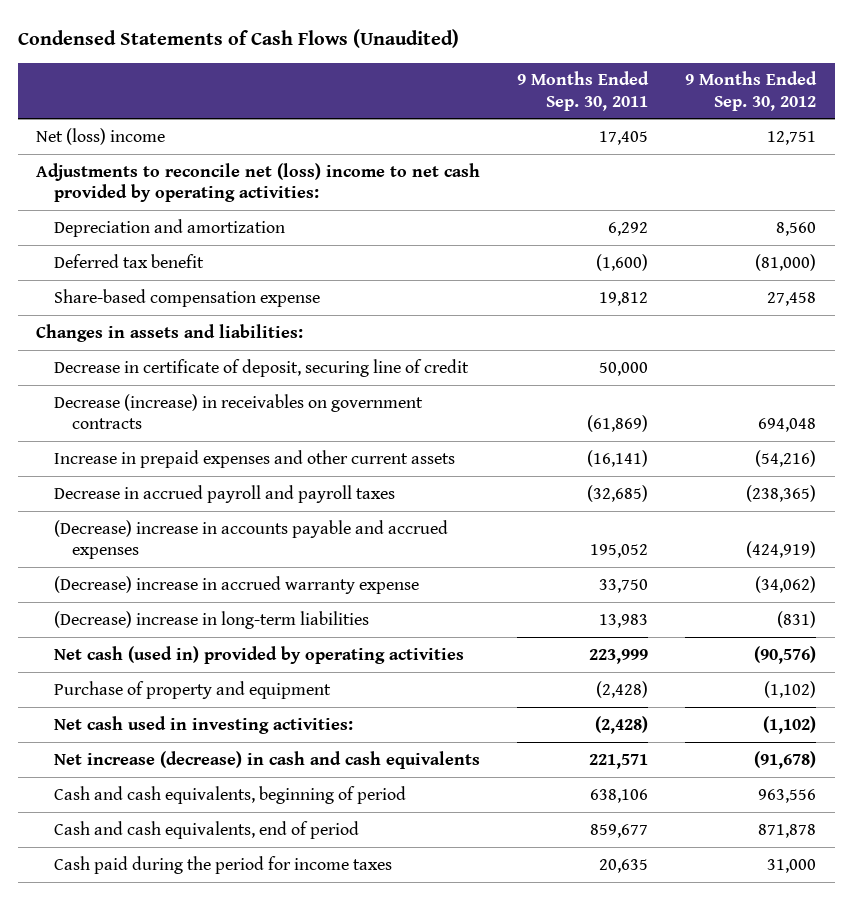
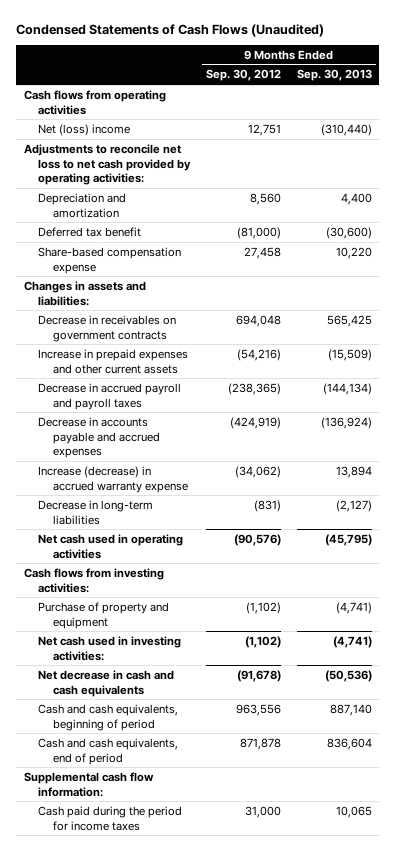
[517,71,650,111] 9 Months Ended Sep. 30, 2011 -> none
none -> [296,69,372,82] Sep. 30, 2013
none -> [23,89,166,115] Cash flows from operating activities
[36,162,481,202] Adjustments to reconcile net (loss) income to net cash provided by operating activities: -> [23,143,192,186] Adjustments to reconcile net loss to net cash provided by operating activities:
[54,358,470,377] Decrease in certificate of deposit, securing line of credit -> none
[54,393,424,429] Decrease (increase) in receivables on government contracts -> [38,314,177,342] Decrease in receivables on government contracts
[54,519,449,559] (Decrease) increase in accounts payable and accrued expenses -> [38,416,160,459] Decrease in accounts payable and accrued expenses
[54,575,420,594] (Decrease) increase in accrued warranty expense -> [38,465,188,493] Increase (decrease) in accrued warranty expense
[54,610,370,629] (Decrease) increase in long-term liabilities -> [38,499,154,525] Decrease in long-term liabilities
[54,645,465,664] Net cash (used in) provided by operating activities -> [38,533,184,559] Net cash used in operating activities
none -> [23,567,164,593] Cash flows from investing activities:
[54,750,481,769] Net increase (decrease) in cash and cash equivalents -> [38,669,175,697] Net decrease in cash and cash equivalents
none -> [23,771,154,797] Supplemental cash flow information:

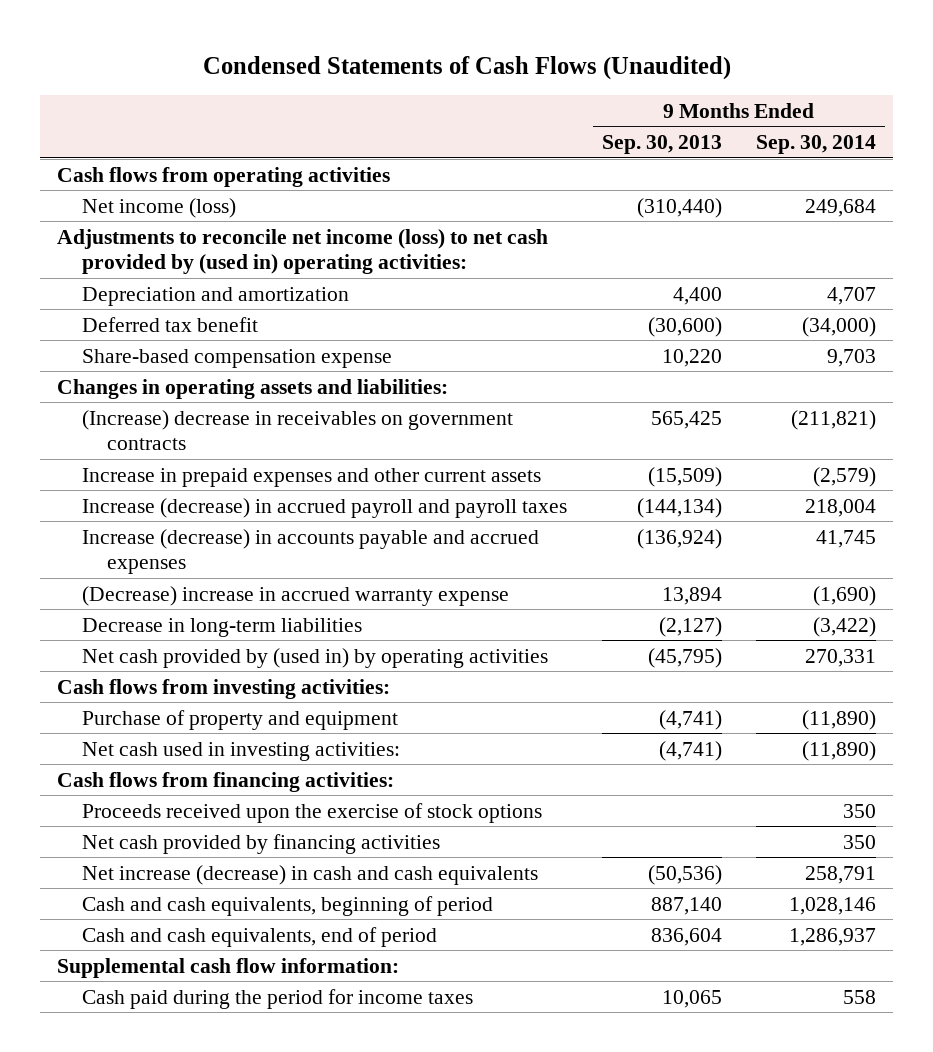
[205,69,281,82] Sep. 30, 2012 -> none
none -> [756,135,877,155] Sep. 30, 2014
[38,123,131,136] Net (loss) income -> [82,197,237,218] Net income (loss)
[23,143,192,186] Adjustments to reconcile net loss to net cash provided by operating activities: -> [57,228,549,274] Adjustments to reconcile net income (loss) to net cash provided by (used in) operating activities:
[23,280,146,306] Changes in assets and liabilities: -> [57,378,449,399] Changes in operating assets and liabilities:
[38,314,177,342] Decrease in receivables on government contracts -> [82,409,514,450] (Increase) decrease in receivables on government contracts
[38,382,182,410] Decrease in accrued payroll and payroll taxes -> [82,497,568,518] Increase (decrease) in accrued payroll and payroll taxes
[38,416,160,459] Decrease in accounts payable and accrued expenses -> [82,528,540,574] Increase (decrease) in accounts payable and accrued expenses
[38,465,188,493] Increase (decrease) in accrued warranty expense -> [82,585,510,606] (Decrease) increase in accrued warranty expense
[38,533,184,559] Net cash used in operating activities -> [82,647,549,668] Net cash provided by (used in) by operating activities
none -> [57,771,395,792] Cash flows from financing activities:
none -> [82,802,543,823] Proceeds received upon the exercise of stock options
none -> [82,833,441,854] Net cash provided by financing activities
[38,669,175,697] Net decrease in cash and cash equivalents -> [82,864,539,885] Net increase (decrease) in cash and cash equivalents

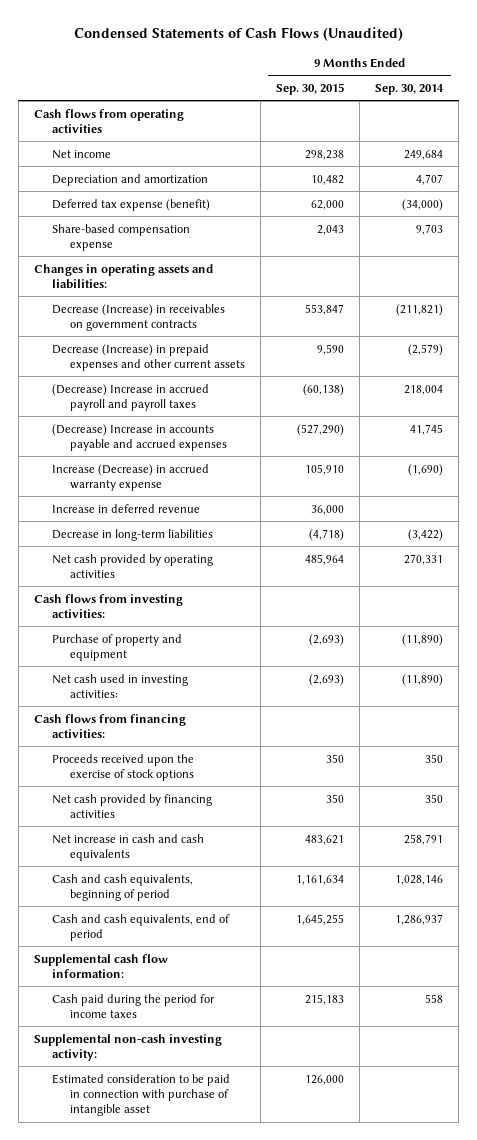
[601,135,722,155] Sep. 30, 2013 -> none
none -> [276,82,345,95] Sep. 30, 2015
[57,228,549,274] Adjustments to reconcile net income (loss) to net cash provided by (used in) operating activities: -> none
[82,197,237,218] Net income (loss) -> [51,149,111,159] Net income
[82,316,259,332] Deferred tax benefit -> [51,198,210,211] Deferred tax expense (benefit)
[82,409,514,450] (Increase) decrease in receivables on government contracts -> [51,303,225,331] Decrease (Increase) in receivables on government contracts
[82,467,542,487] Increase in prepaid expenses and other current assets -> [51,343,245,371] Decrease (Increase) in prepaid expenses and other current assets
[82,497,568,518] Increase (decrease) in accrued payroll and payroll taxes -> [51,383,209,411] (Decrease) Increase in accrued payroll and payroll taxes
[82,528,540,574] Increase (decrease) in accounts payable and accrued expenses -> [51,423,227,451] (Decrease) Increase in accounts payable and accrued expenses
[82,585,510,606] (Decrease) increase in accrued warranty expense -> [51,463,209,491] Increase (Decrease) in accrued warranty expense
none -> [51,503,200,513] Increase in deferred revenue
[82,647,549,668] Net cash provided by (used in) by operating activities -> [51,553,213,578] Net cash provided by operating activities
[82,864,539,885] Net increase (decrease) in cash and cash equivalents -> [51,833,204,861] Net increase in cash and cash equivalents
none -> [34,1033,223,1061] Supplemental non-cash investing activity:
none -> [51,1073,230,1117] Estimated consideration to be paid in connection with purchase of intangible asset

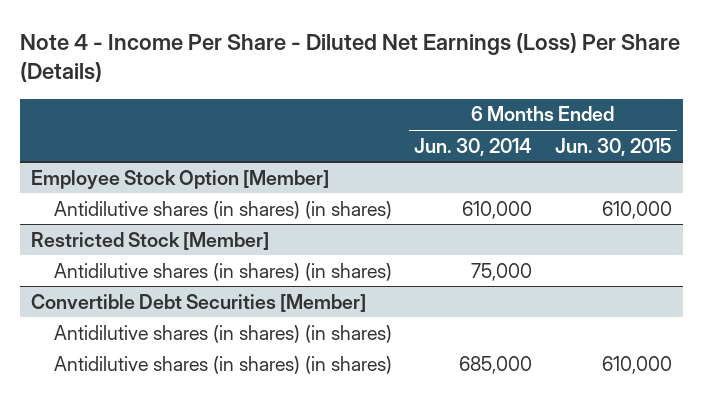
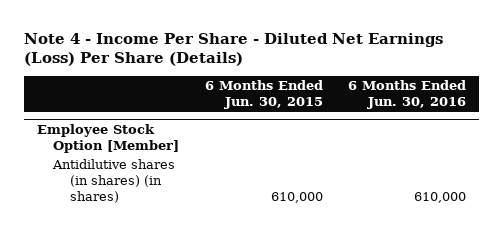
[414,137,533,156] Jun. 30, 2014 -> none
none -> [348,80,467,109] 6 Months Ended Jun. 30, 2016
[30,231,269,250] Restricted Stock [Member] -> none
[54,262,393,281] Antidilutive shares (in shares) (in shares) -> none
[30,293,366,312] Convertible Debt Securities [Member] -> none
[54,324,393,343] Antidilutive shares (in shares) (in shares) -> none
[54,355,393,374] Antidilutive shares (in shares) (in shares) -> none

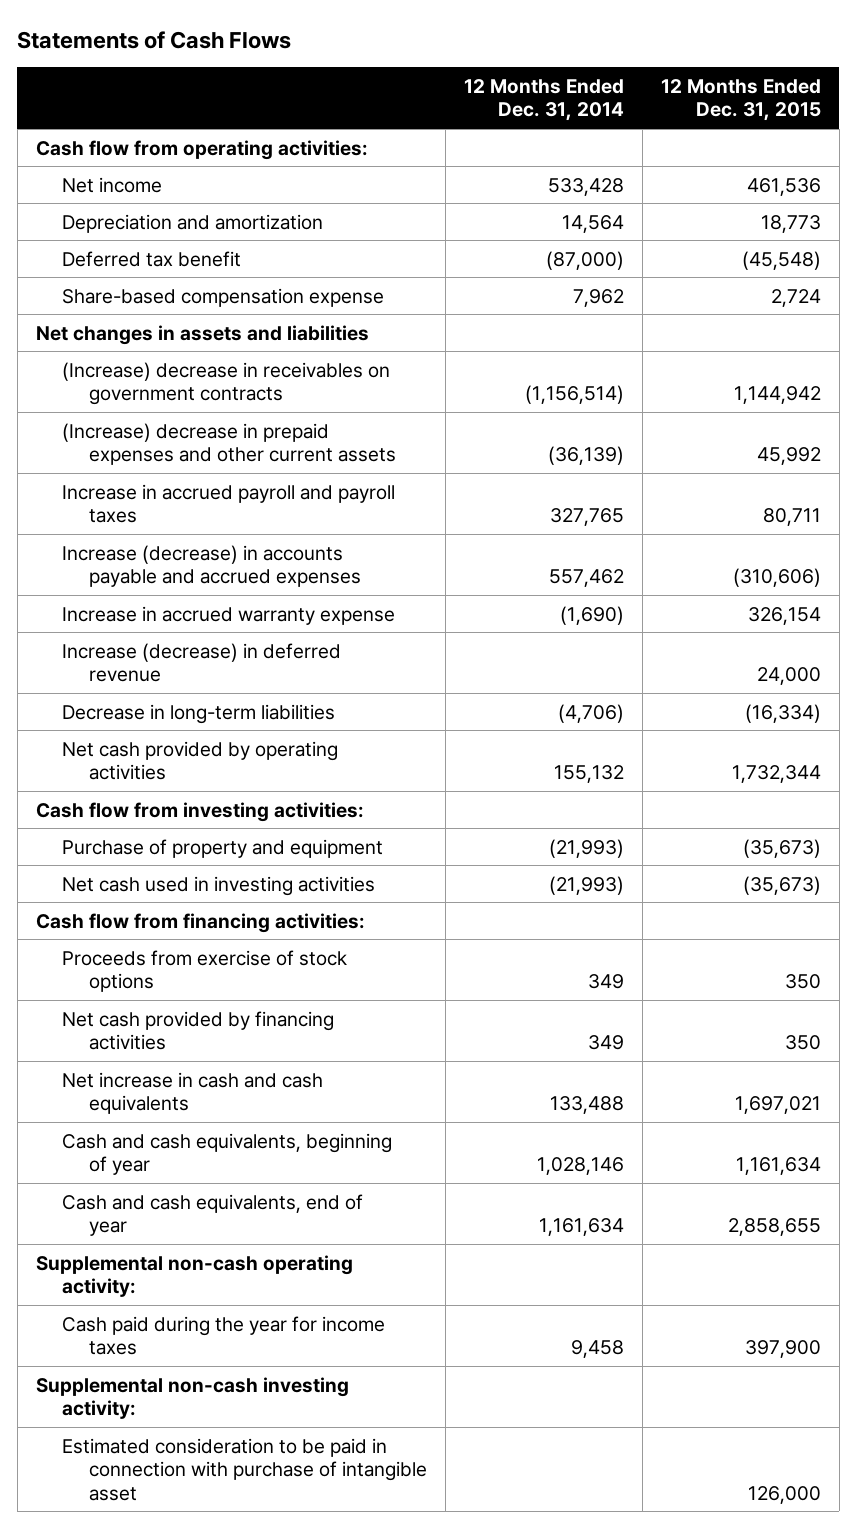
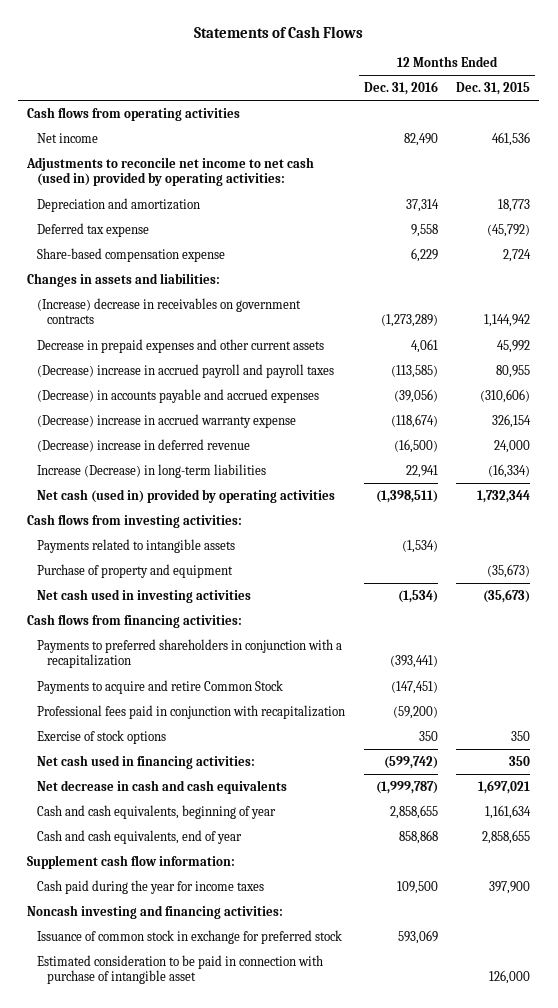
[464,78,625,122] 12 Months Ended Dec. 31, 2014 -> none
none -> [363,80,438,95] Dec. 31, 2016
[35,139,368,160] Cash flow from operating activities: -> [27,106,241,121] Cash flows from operating activities
none -> [26,156,315,187] Adjustments to reconcile net income to net cash (used in) provided by operating activities:
[62,250,242,267] Deferred tax benefit -> [37,222,150,237] Deferred tax expense
[741,250,821,270] (45,548) -> [487,223,531,237] (45,792)
[35,324,369,345] Net changes in assets and liabilities -> [27,272,221,287] Changes in assets and liabilities:
[62,422,397,466] (Increase) decrease in prepaid expenses and other current assets -> [37,338,325,353] Decrease in prepaid expenses and other current assets
[62,483,396,524] Increase in accrued payroll and payroll taxes -> [37,363,335,378] (Decrease) increase in accrued payroll and payroll taxes
[762,508,821,527] 80,711 -> [496,364,531,378] 80,955
[62,544,362,588] Increase (decrease) in accounts payable and accrued expenses -> [37,388,320,403] (Decrease) in accounts payable and accrued expenses
[62,605,396,625] Increase in accrued warranty expense -> [37,413,297,428] (Decrease) increase in accrued warranty expense
[62,642,342,683] Increase (decrease) in deferred revenue -> [37,438,251,452] (Decrease) increase in deferred revenue
[62,703,336,724] Decrease in long-term liabilities -> [37,463,267,478] Increase (Decrease) in long-term liabilities
[62,740,339,781] Net cash provided by operating activities -> [37,488,336,503] Net cash (used in) provided by operating activities
[35,801,364,822] Cash flow from investing activities: -> [27,513,243,528] Cash flows from investing activities:
none -> [37,538,236,553] Payments related to intangible assets
[35,912,365,933] Cash flow from financing activities: -> [27,613,243,628] Cash flows from financing activities:
none -> [37,638,343,669] Payments to preferred shareholders in conjunction with a recapitalization
none -> [37,679,284,694] Payments to acquire and retire Common Stock
none -> [37,704,346,719] Professional fees paid in conjunction with recapitalization
[62,949,348,993] Proceeds from exercise of stock options -> [37,729,167,744] Exercise of stock options
[62,1010,335,1051] Net cash provided by financing activities -> [37,754,256,769] Net cash used in financing activities:
[62,1071,324,1115] Net increase in cash and cash equivalents -> [37,779,288,794] Net decrease in cash and cash equivalents
[35,1254,353,1298] Supplemental non-cash operating activity: -> [27,854,236,869] Supplement cash flow information:
[35,1376,349,1420] Supplemental non-cash investing activity: -> none
none -> [27,904,284,919] Noncash investing and financing activities:
none -> [37,929,343,944] Issuance of common stock in exchange for preferred stock

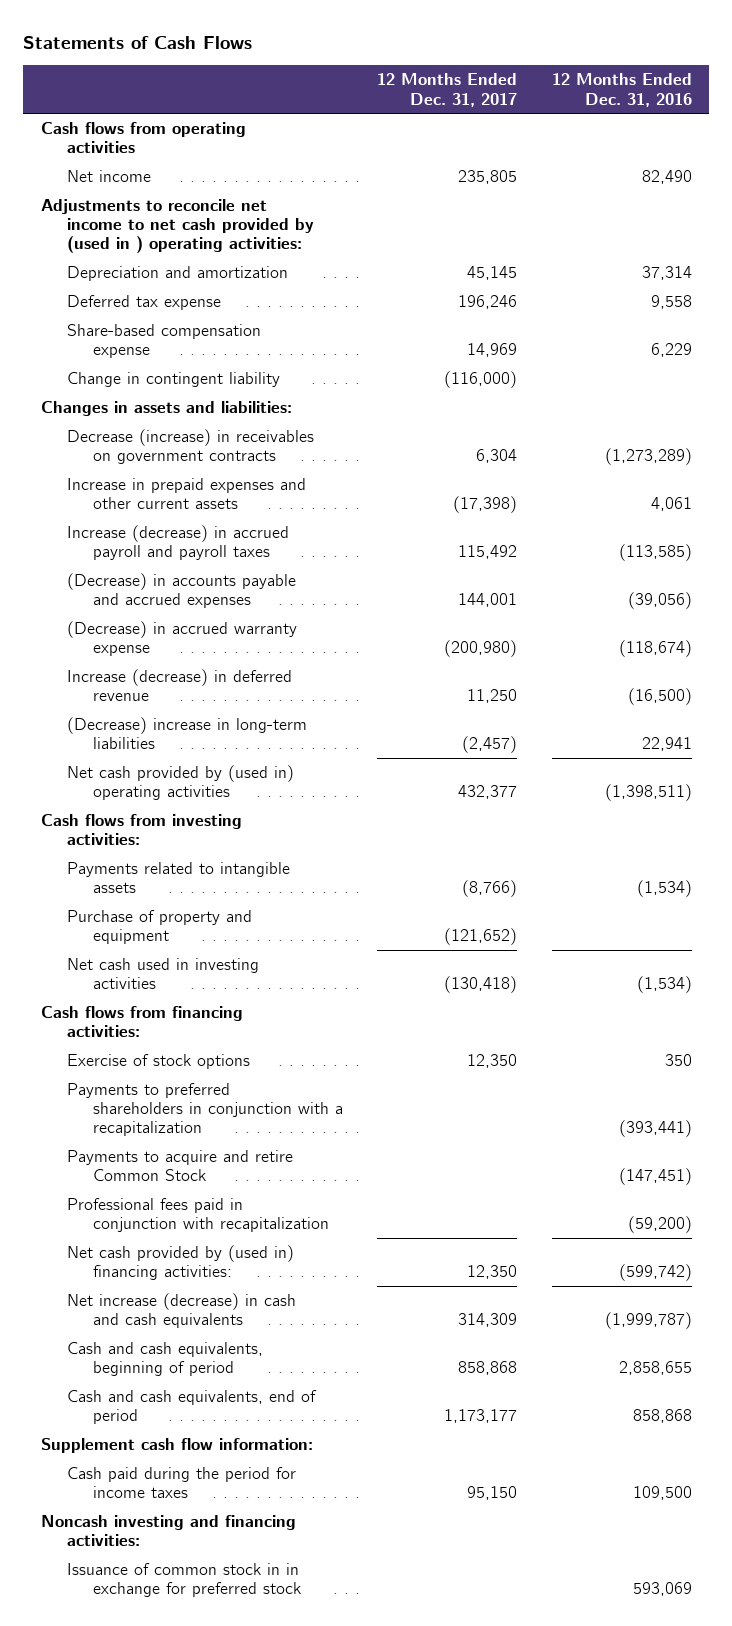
[456,81,531,95] Dec. 31, 2015 -> none
none -> [377,73,518,107] 12 Months Ended Dec. 31, 2017
[26,156,315,187] Adjustments to reconcile net income to net cash (used in) provided by operating activities: -> [40,199,314,254] Adjustments to reconcile net income to net cash provided by (used in ) operating activities:
none -> [66,372,280,388] Change in contingent liability
[37,297,302,325] (Increase) decrease in receivables on government contracts -> [66,429,314,465] Decrease (increase) in receivables on government contracts
[37,338,325,353] Decrease in prepaid expenses and other current assets -> [66,478,306,510] Increase in prepaid expenses and other current assets
[37,363,335,378] (Decrease) increase in accrued payroll and payroll taxes -> [66,525,289,561] Increase (decrease) in accrued payroll and payroll taxes
[37,413,297,428] (Decrease) increase in accrued warranty expense -> [66,621,297,657] (Decrease) in accrued warranty expense
[37,438,251,452] (Decrease) increase in deferred revenue -> [66,669,292,702] Increase (decrease) in deferred revenue
[37,463,267,478] Increase (Decrease) in long-term liabilities -> [66,717,307,750] (Decrease) increase in long-term liabilities
[37,488,336,503] Net cash (used in) provided by operating activities -> [66,765,294,801] Net cash provided by (used in) operating activities
[37,729,167,744] Exercise of stock options -> [66,1054,250,1070] Exercise of stock options
[37,754,256,769] Net cash used in financing activities: -> [66,1245,294,1281] Net cash provided by (used in) financing activities:
[37,779,288,794] Net decrease in cash and cash equivalents -> [66,1293,296,1329] Net increase (decrease) in cash and cash equivalents
[37,804,277,819] Cash and cash equivalents, beginning of year -> [66,1342,263,1377] Cash and cash equivalents, beginning of period
[37,829,243,844] Cash and cash equivalents, end of year -> [66,1390,317,1425] Cash and cash equivalents, end of period
[37,879,265,894] Cash paid during the year for income taxes -> [66,1467,296,1499] Cash paid during the period for income taxes
[37,954,324,985] Estimated consideration to be paid in connection with purchase of intangible asset -> none
[37,929,343,944] Issuance of common stock in exchange for preferred stock -> [66,1563,301,1598] Issuance of common stock in in exchange for preferred stock

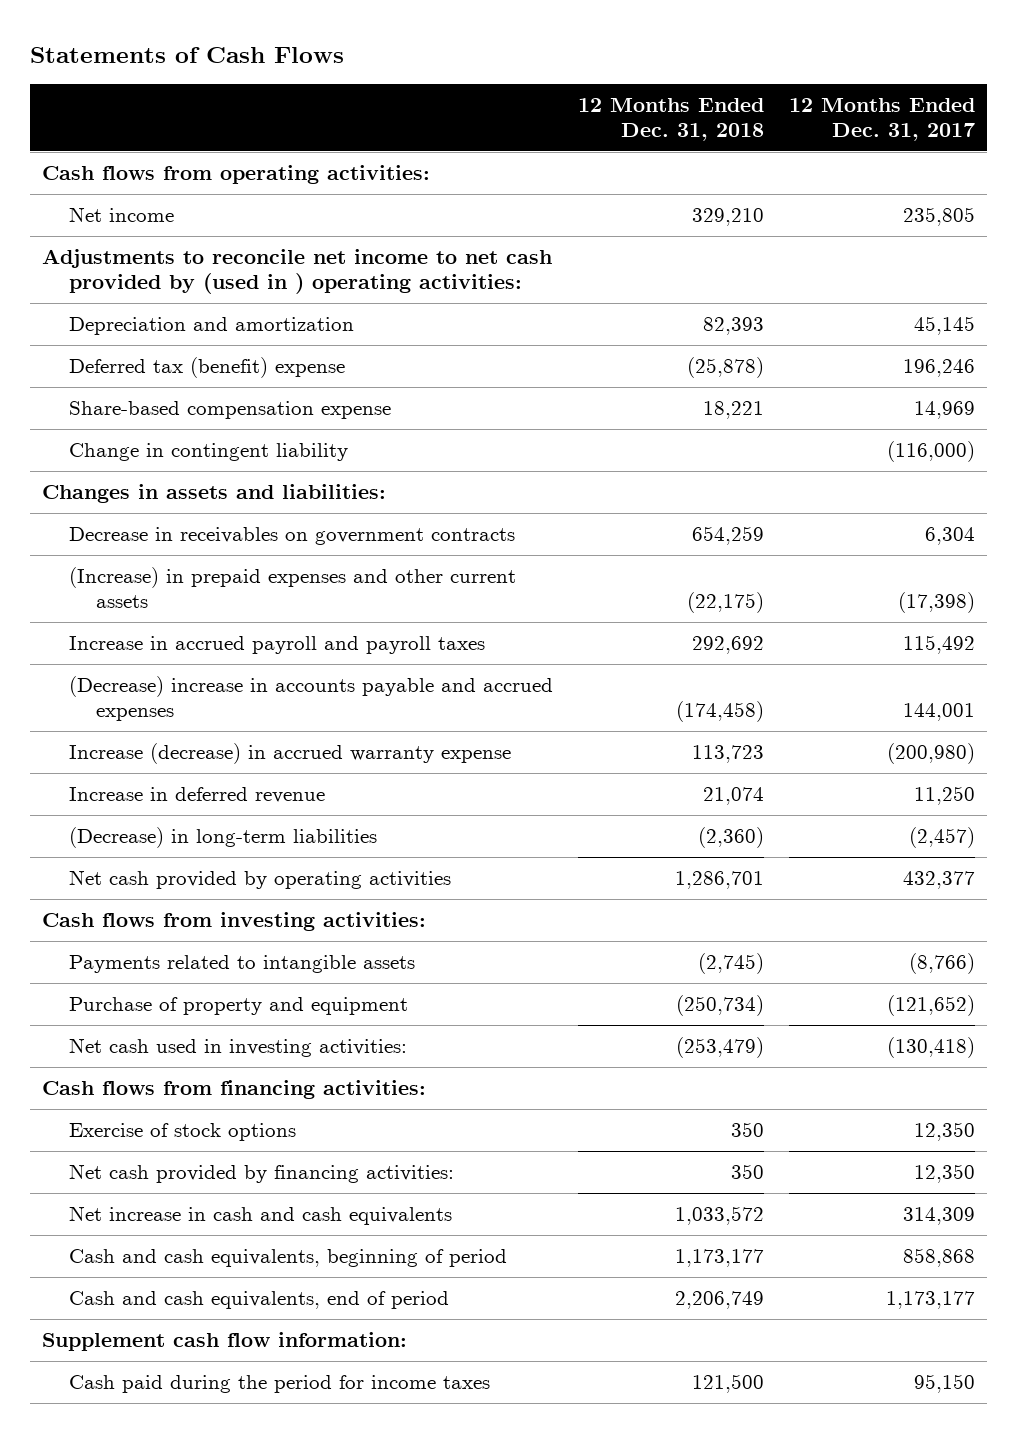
[551,73,692,107] 12 Months Ended Dec. 31, 2016 -> none
none -> [577,97,764,141] 12 Months Ended Dec. 31, 2018
[40,122,246,154] Cash flows from operating activities -> [42,165,431,185] Cash flows from operating activities:
[66,295,221,311] Deferred tax expense -> [69,357,346,379] Deferred tax (benefit) expense
[66,429,314,465] Decrease (increase) in receivables on government contracts -> [69,527,516,546] Decrease in receivables on government contracts
[66,478,306,510] Increase in prepaid expenses and other current assets -> [69,567,517,609] (Increase) in prepaid expenses and other current assets
[66,525,289,561] Increase (decrease) in accrued payroll and payroll taxes -> [69,636,486,655] Increase in accrued payroll and payroll taxes
[66,573,296,609] (Decrease) in accounts payable and accrued expenses -> [69,676,554,722] (Decrease) increase in accounts payable and accrued expenses
[66,621,297,657] (Decrease) in accrued warranty expense -> [69,743,512,765] Increase (decrease) in accrued warranty expense
[66,669,292,702] Increase (decrease) in deferred revenue -> [69,787,326,804] Increase in deferred revenue
[66,717,307,750] (Decrease) increase in long-term liabilities -> [69,827,378,849] (Decrease) in long-term liabilities
[66,765,294,801] Net cash provided by (used in) operating activities -> [69,870,452,890] Net cash provided by operating activities
[66,958,259,990] Net cash used in investing activities -> [69,1038,408,1058] Net cash used in investing activities:
[66,1083,343,1137] Payments to preferred shareholders in conjunction with a recapitalization -> none
[66,1150,293,1182] Payments to acquire and retire Common Stock -> none
[66,1198,329,1233] Professional fees paid in conjunction with recapitalization -> none
[66,1245,294,1281] Net cash provided by (used in) financing activities: -> [69,1164,455,1184] Net cash provided by financing activities:
[66,1293,296,1329] Net increase (decrease) in cash and cash equivalents -> [69,1206,453,1226] Net increase in cash and cash equivalents
[40,1515,296,1547] Noncash investing and financing activities: -> none
[66,1563,301,1598] Issuance of common stock in in exchange for preferred stock -> none

